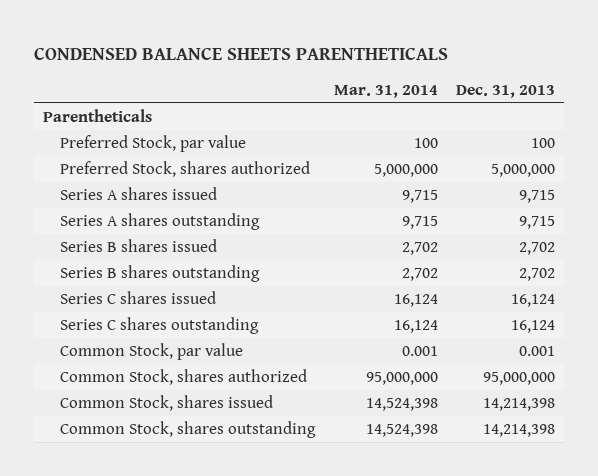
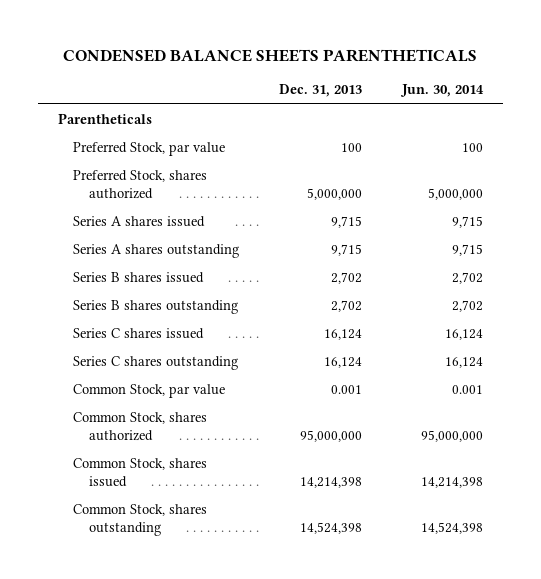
[333,85,438,99] Mar. 31, 2014 -> none
none -> [400,84,485,98] Jun. 30, 2014
[482,424,555,438] 14,214,398 -> [300,521,363,534] 14,524,398

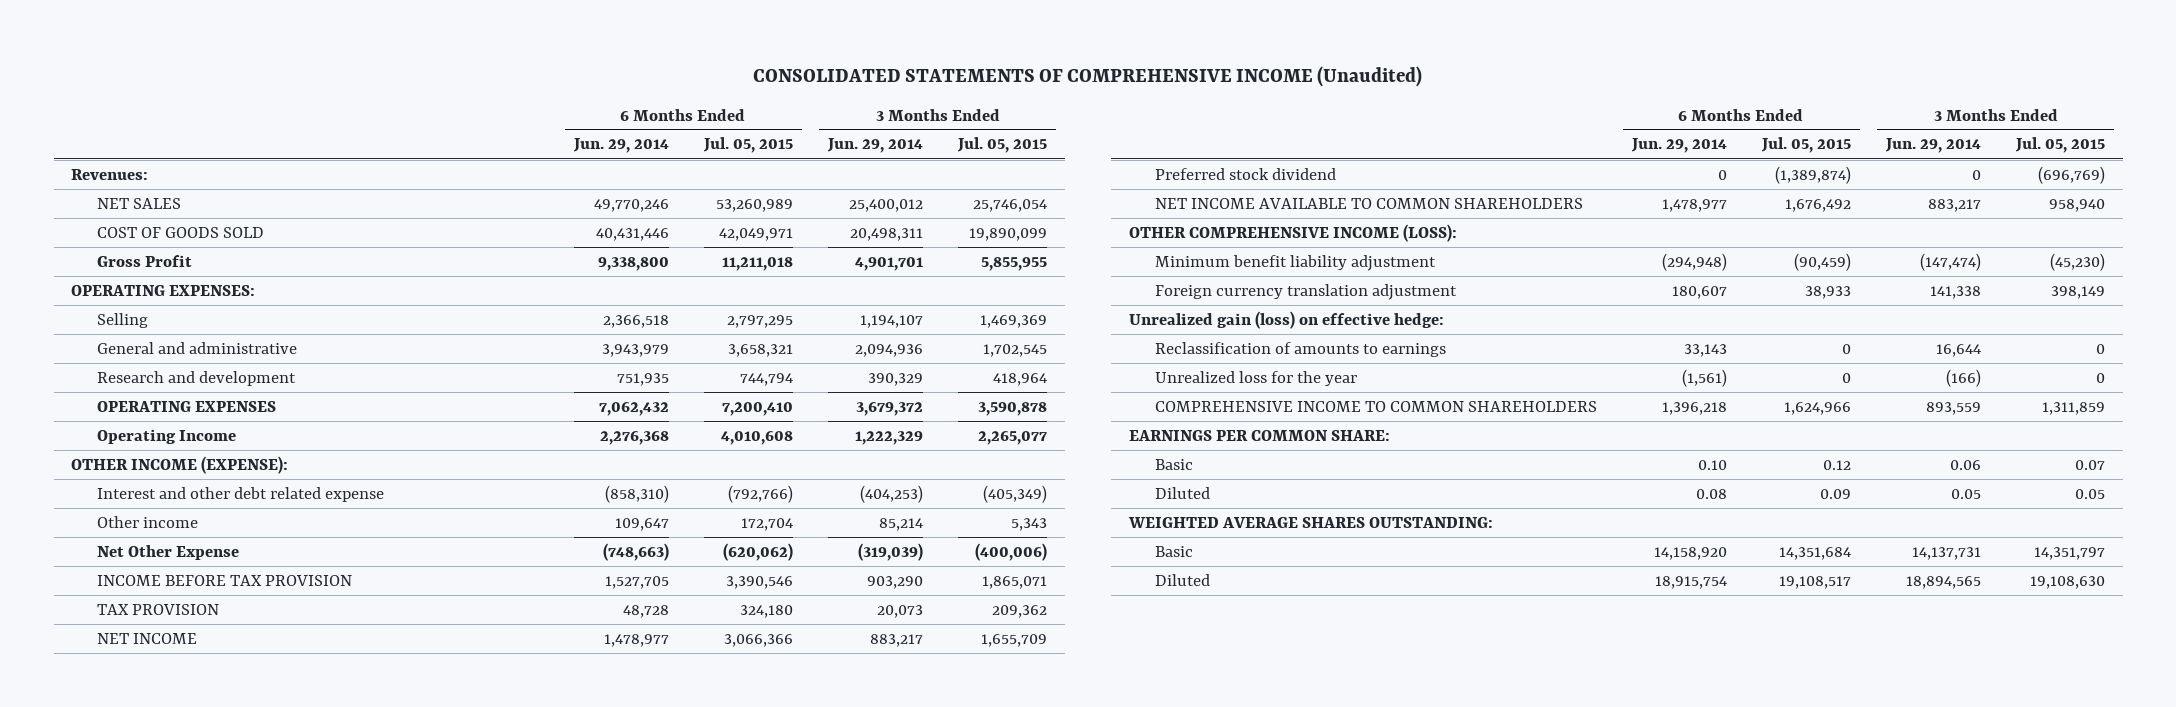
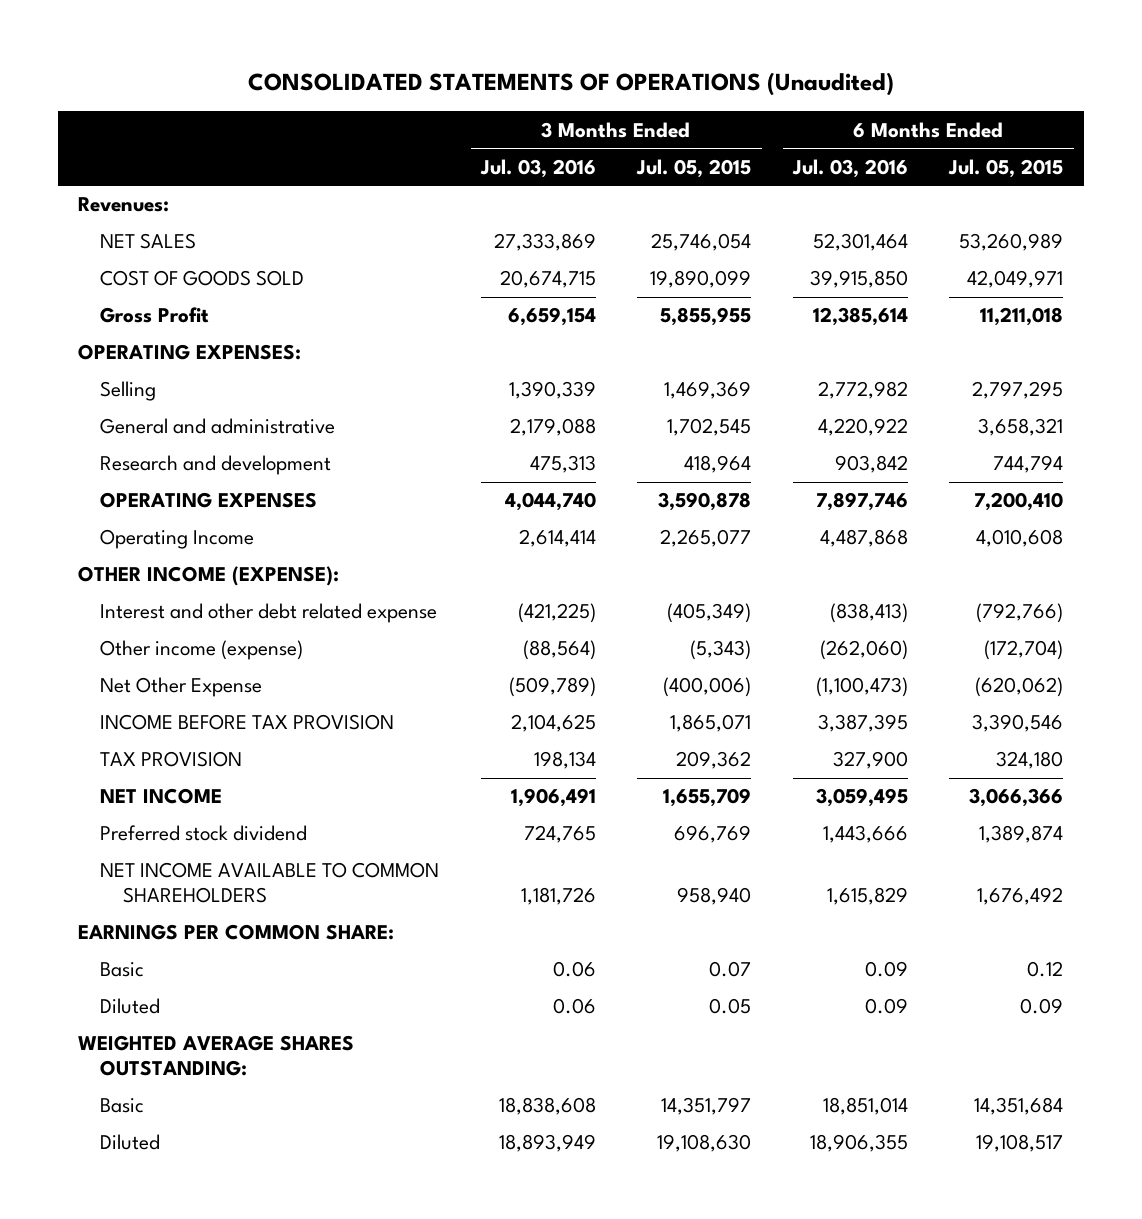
[753,66,1423,88] CONSOLIDATED STATEMENTS OF COMPREHENSIVE INCOME (Unaudited) -> [247,72,894,97] CONSOLIDATED STATEMENTS OF OPERATIONS (Unaudited)
[572,138,669,154] Jun. 29, 2014 -> none
[827,138,924,154] Jun. 29, 2014 -> none
none -> [479,158,596,178] Jul. 03, 2016
none -> [791,158,908,178] Jul. 03, 2016
[96,515,198,528] Other income -> [100,640,304,661] Other income (expense)
[741,517,794,531] 172,704 -> [984,640,1064,661] (172,704)
[1011,517,1048,531] 5,343 -> [690,640,752,661] (5,343)
[1774,165,1851,184] (1,389,874) -> [979,825,1064,844] 1,389,874
[2038,165,2106,184] (696,769) -> [674,825,752,844] 696,769
[1129,223,1458,242] OTHER COMPREHENSIVE INCOME (LOSS): -> none
[1154,254,1436,271] Minimum benefit liability adjustment -> none
[1154,283,1457,300] Foreign currency translation adjustment -> none
[1129,310,1445,329] Unrealized gain (loss) on effective hedge: -> none
[1154,341,1446,357] Reclassification of amounts to earnings -> none
[1154,370,1357,386] Unrealized loss for the year -> none
[1154,400,1597,412] COMPREHENSIVE INCOME TO COMMON SHAREHOLDERS -> none

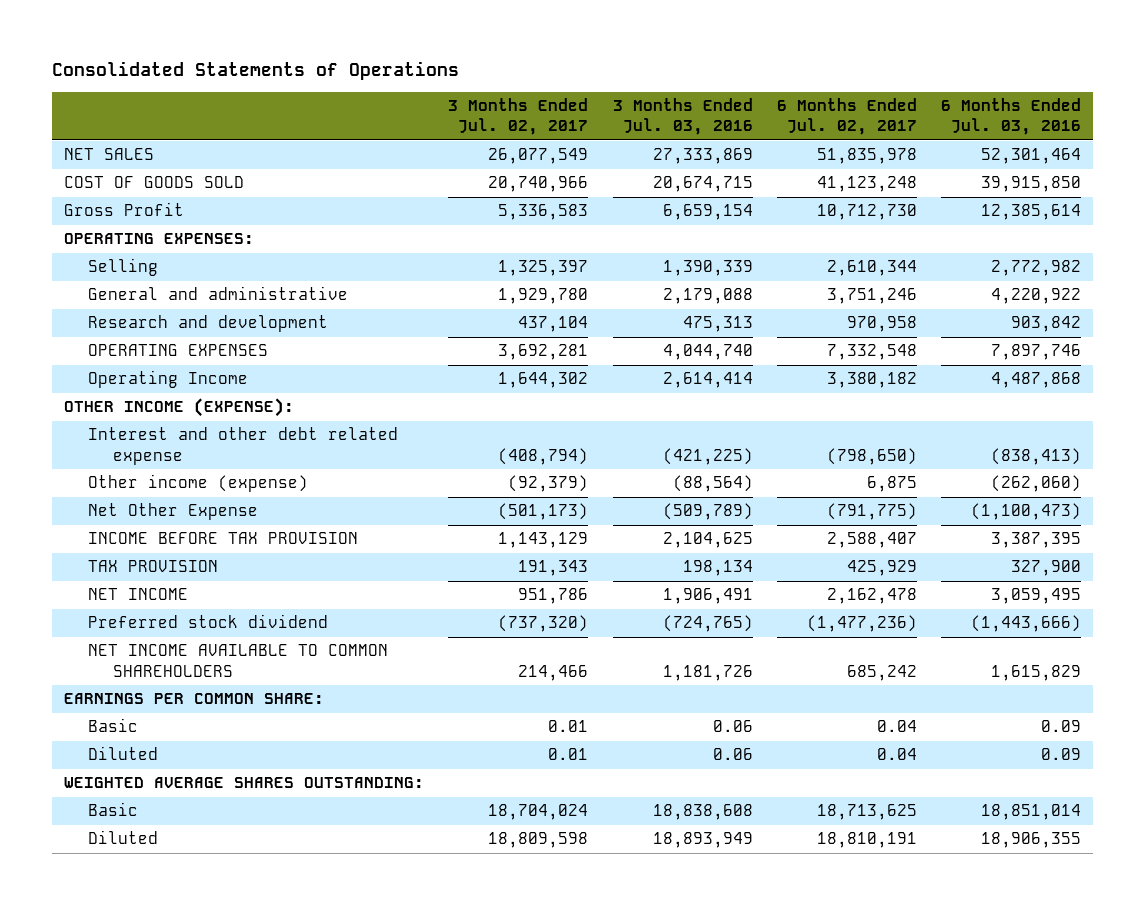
[247,72,894,97] CONSOLIDATED STATEMENTS OF OPERATIONS (Unaudited) -> [51,61,459,81] Consolidated Statements of Operations
[636,158,752,178] Jul. 05, 2015 -> none
[948,158,1064,178] Jul. 05, 2015 -> none
none -> [448,98,589,136] 3 Months Ended Jul. 02, 2017
none -> [776,98,917,136] 6 Months Ended Jul. 02, 2017
[78,197,170,213] Revenues: -> none
[523,825,596,844] 724,765 -> [662,615,753,633] (724,765)
[822,825,908,844] 1,443,666 -> [971,615,1082,633] (1,443,666)

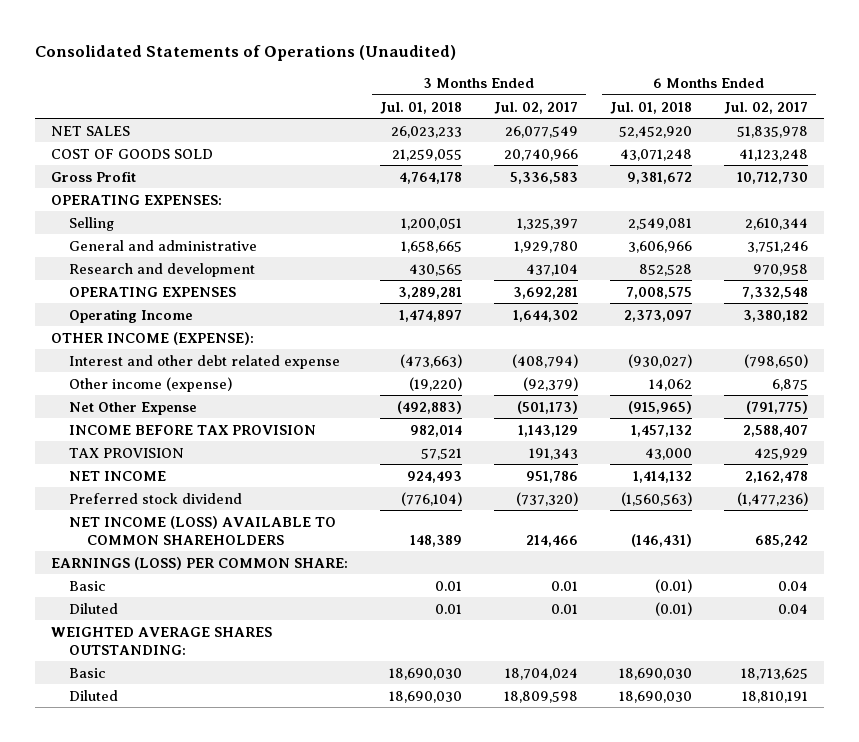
[51,61,459,81] Consolidated Statements of Operations -> [34,45,456,62] Consolidated Statements of Operations (Unaudited)
[612,98,753,136] 3 Months Ended Jul. 03, 2016 -> none
[941,98,1082,136] 6 Months Ended Jul. 03, 2016 -> none
none -> [379,101,462,114] Jul. 01, 2018
none -> [609,101,692,114] Jul. 01, 2018
[88,644,389,677] NET INCOME AVAILABLE TO COMMON SHAREHOLDERS -> [68,515,336,545] NET INCOME (LOSS) AVAILABLE TO COMMON SHAREHOLDERS
[64,693,325,705] EARNINGS PER COMMON SHARE: -> [50,556,348,570] EARNINGS (LOSS) PER COMMON SHARE:

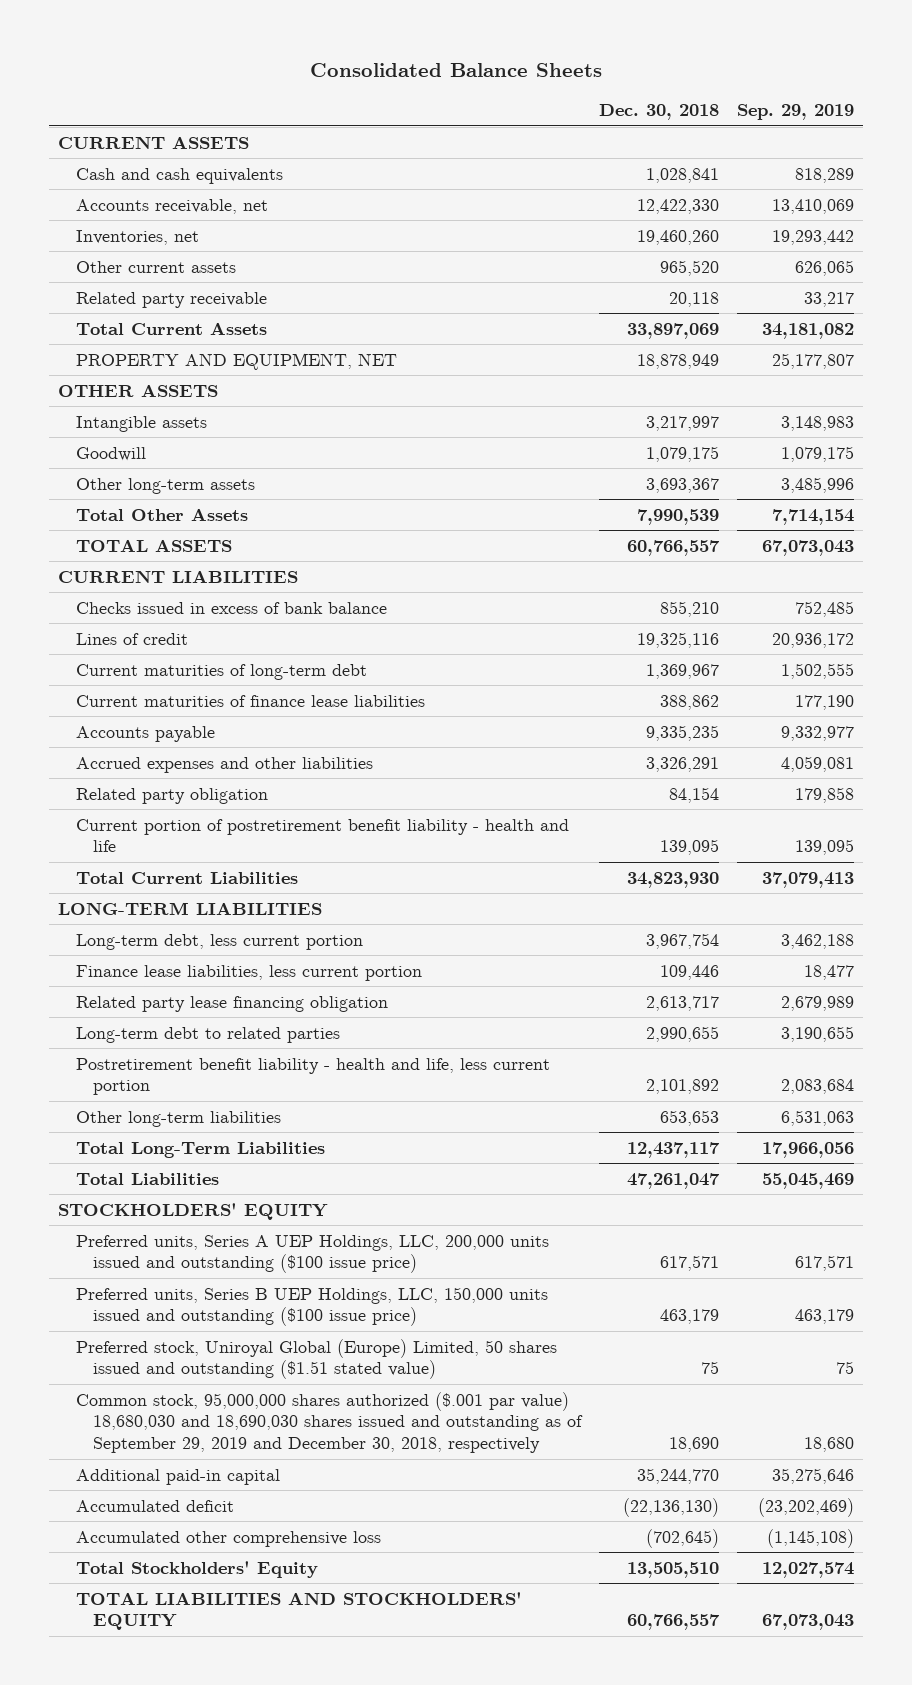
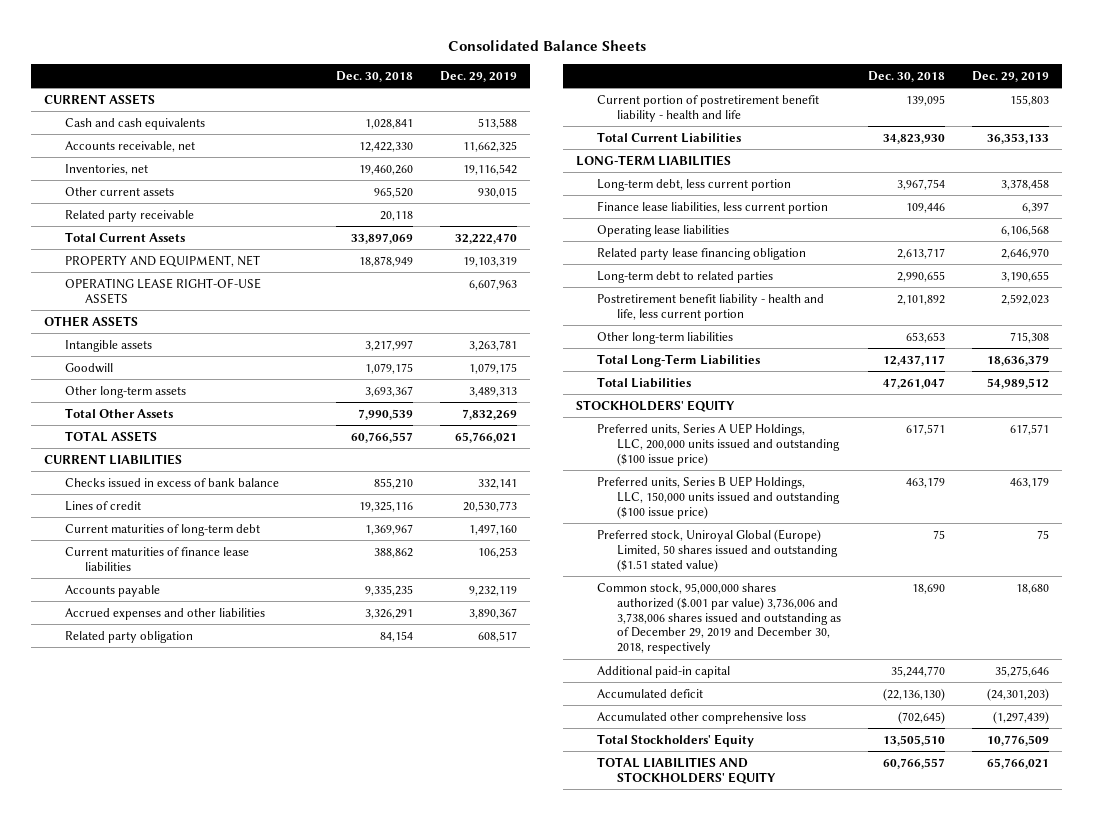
[736,104,854,121] Sep. 29, 2019 -> none
none -> [440,70,518,82] Dec. 29, 2019
none -> [64,277,261,304] OPERATING LEASE RIGHT-OF-USE ASSETS
none -> [596,224,729,237] Operating lease liabilities
[75,1391,584,1453] Common stock, 95,000,000 shares authorized ($.001 par value) 18,680,030 and 18,690,030 shares issued and outstanding as of September 29, 2019 and December 30, 2018, respectively -> [596,582,842,655] Common stock, 95,000,000 shares authorized ($.001 par value) 3,736,006 and 3,738,006 shares issued and outstanding as of December 29, 2019 and December 30, 2018, respectively

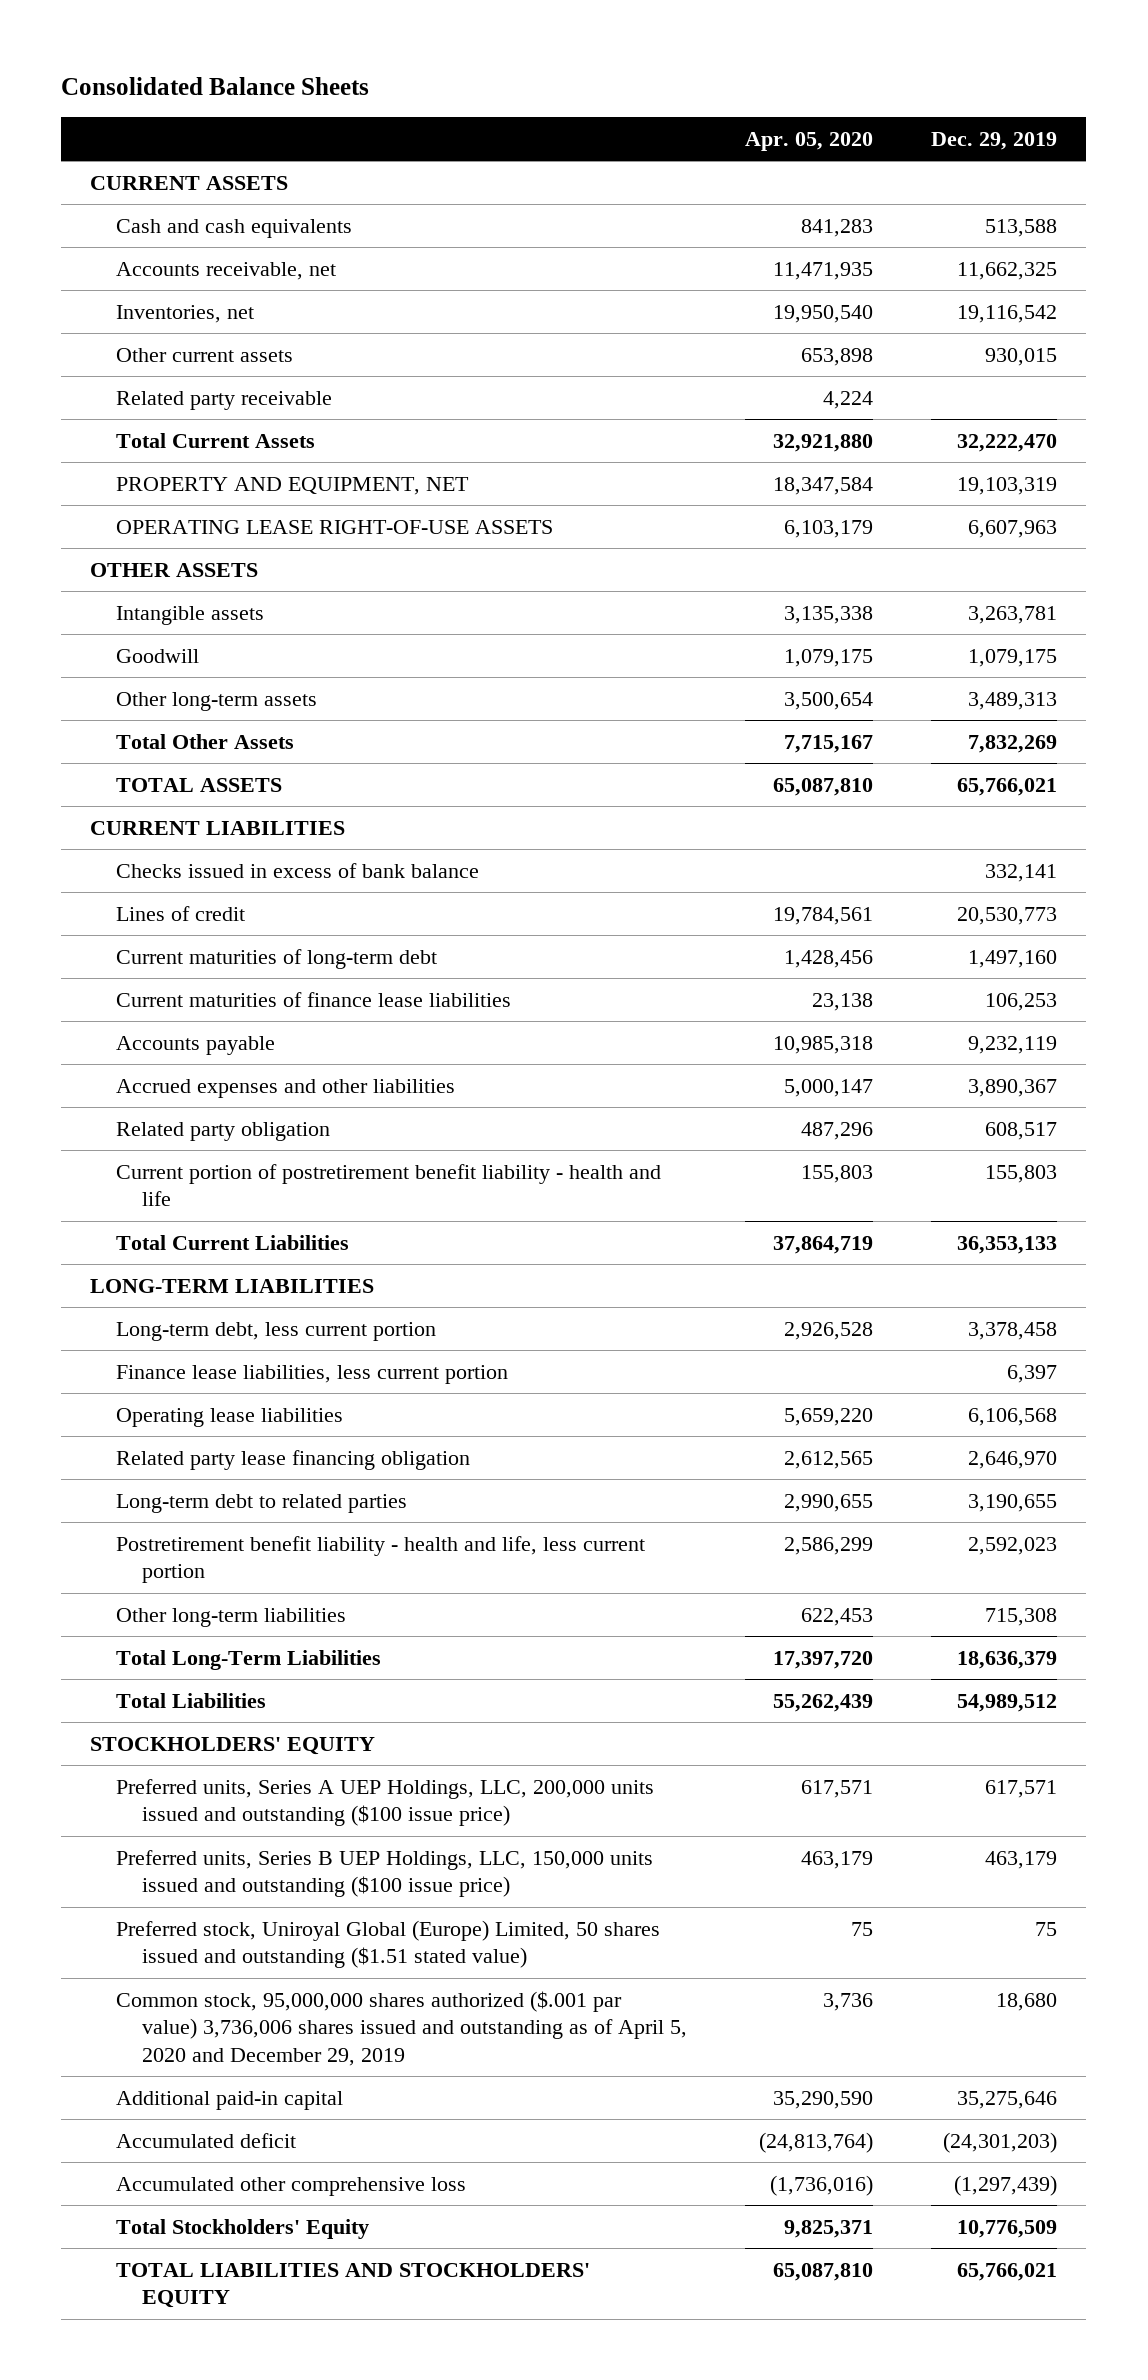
[336,70,414,82] Dec. 30, 2018 -> none
none -> [745,131,874,151] Apr. 05, 2020
[596,582,842,655] Common stock, 95,000,000 shares authorized ($.001 par value) 3,736,006 and 3,738,006 shares issued and outstanding as of December 29, 2019 and December 30, 2018, respectively -> [116,1990,687,2067] Common stock, 95,000,000 shares authorized ($.001 par value) 3,736,006 shares issued and outstanding as of April 5, 2020 and December 29, 2019

